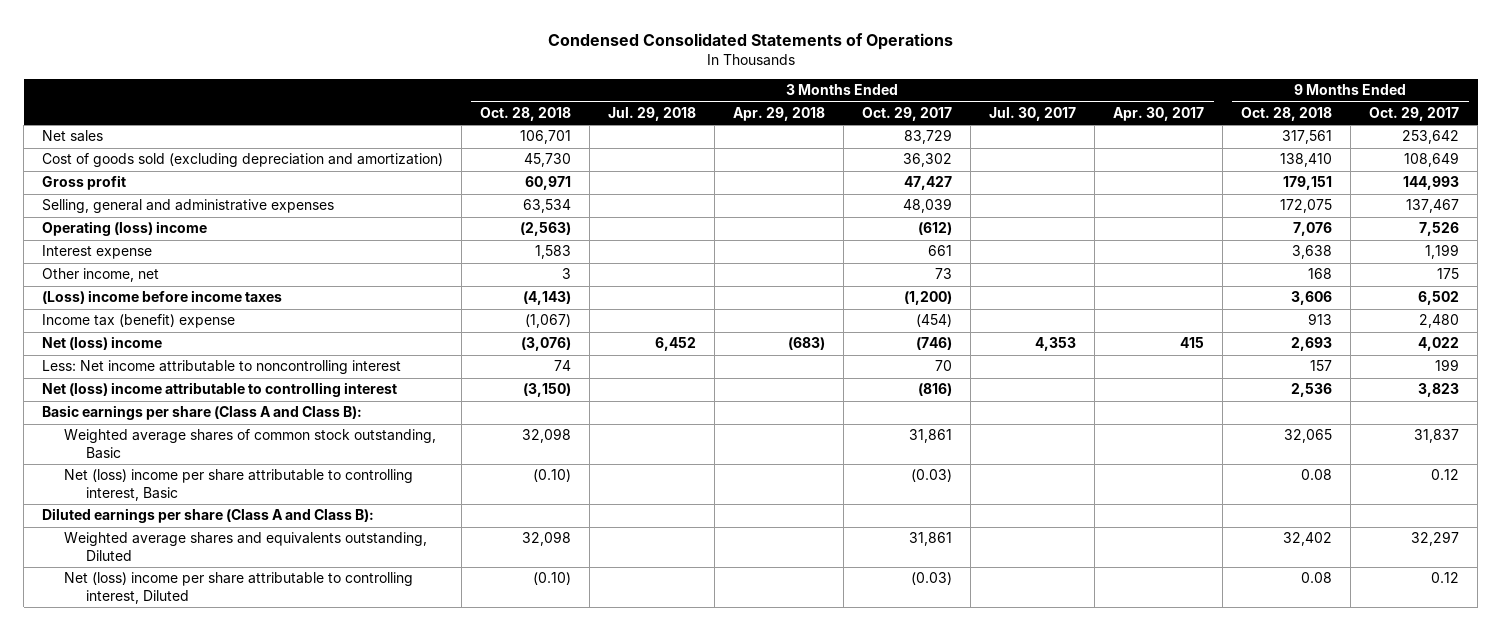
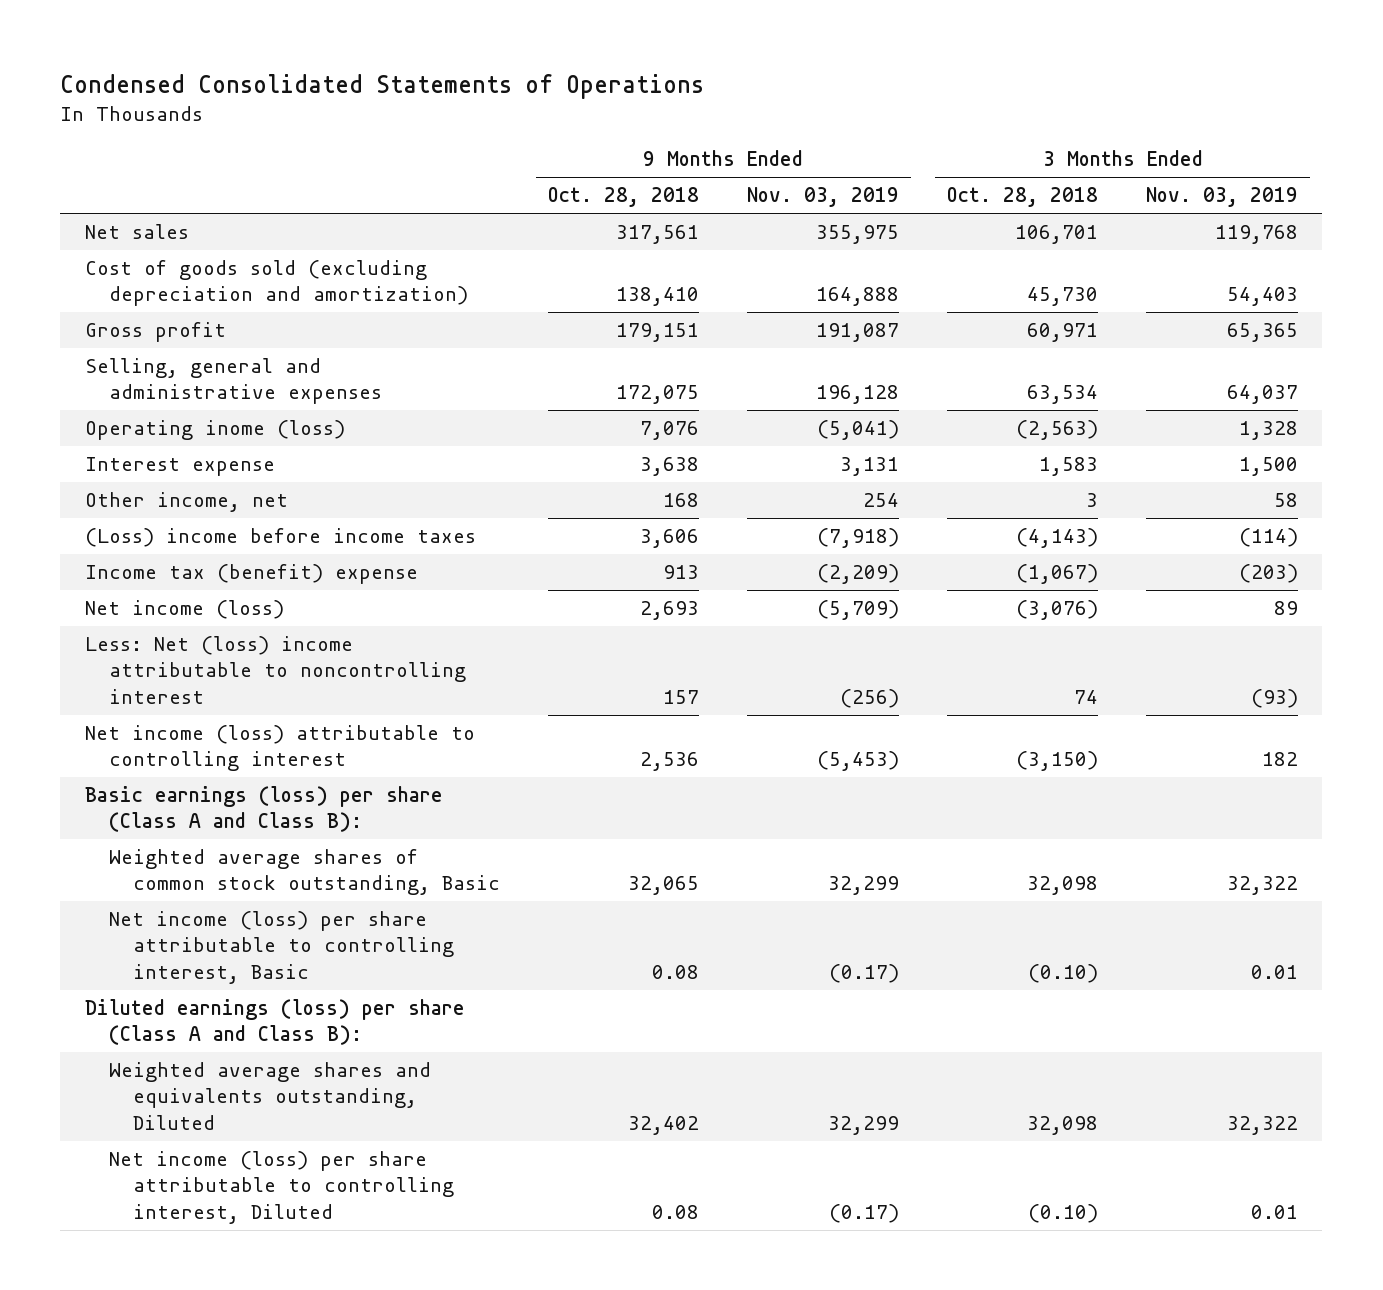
[608,106,697,121] Jul. 29, 2018 -> none
[733,106,826,121] Apr. 29, 2018 -> none
[862,106,953,121] Oct. 29, 2017 -> none
[989,106,1077,121] Jul. 30, 2017 -> none
[1113,106,1205,121] Apr. 30, 2017 -> none
[1369,106,1460,121] Oct. 29, 2017 -> none
none -> [747,187,900,208] Nov. 03, 2019
none -> [1146,187,1299,208] Nov. 03, 2019
[42,221,208,237] Operating (loss) income -> [84,420,345,441] Operating inome (loss)
[42,336,163,351] Net (loss) income -> [84,600,284,620] Net income (loss)
[42,360,402,375] Less: Net income attributable to noncontrolling interest -> [84,636,466,704] Less: Net (loss) income attributable to noncontrolling interest
[42,382,398,398] Net (loss) income attributable to controlling interest -> [84,725,475,772] Net income (loss) attributable to controlling interest
[42,405,363,421] Basic earnings per share (Class A and Class B): -> [84,786,443,833] Basic earnings (loss) per share (Class A and Class B):
[64,469,414,502] Net (loss) income per share attributable to controlling interest, Basic -> [108,911,454,984] Net income (loss) per share attributable to controlling interest, Basic
[42,508,375,524] Diluted earnings per share (Class A and Class B): -> [84,999,465,1046] Diluted earnings (loss) per share (Class A and Class B):
[64,572,414,605] Net (loss) income per share attributable to controlling interest, Diluted -> [108,1151,454,1224] Net income (loss) per share attributable to controlling interest, Diluted

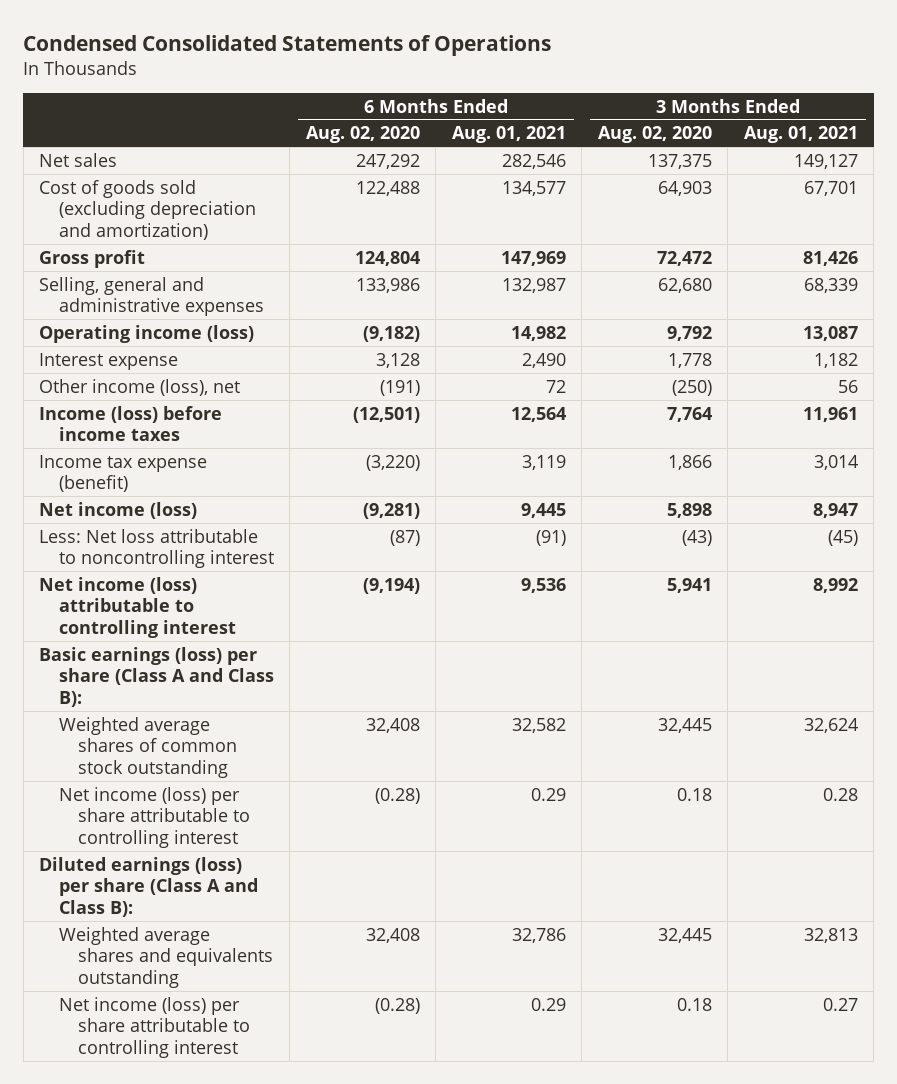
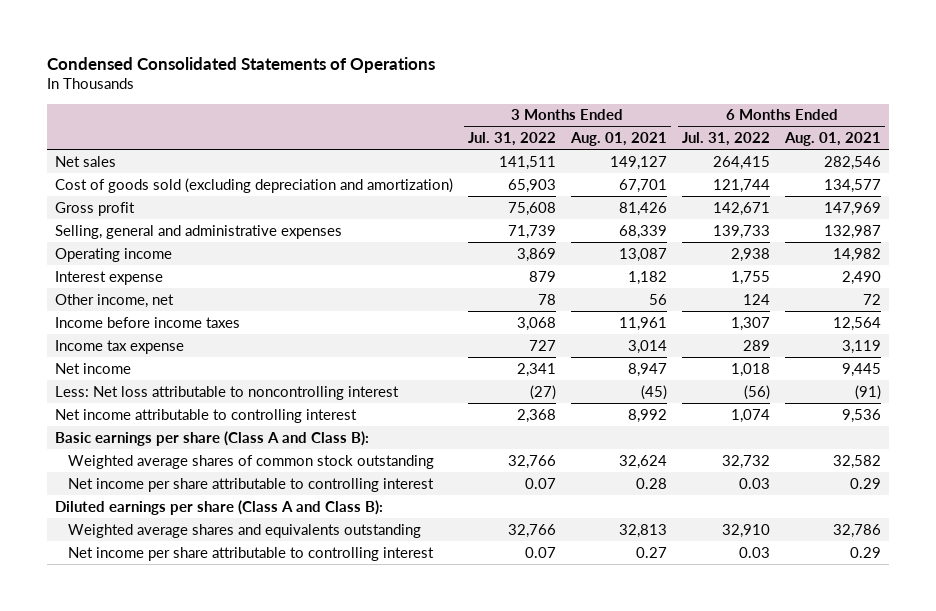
[305,126,420,144] Aug. 02, 2020 -> none
[597,126,712,144] Aug. 02, 2020 -> none
none -> [467,132,556,147] Jul. 31, 2022
none -> [682,132,771,147] Jul. 31, 2022
[39,324,255,343] Operating income (loss) -> [54,247,172,262] Operating income
[39,378,241,396] Other income (loss), net -> [54,293,174,308] Other income, net
[39,405,223,442] Income (loss) before income taxes -> [54,316,240,328] Income before income taxes
[39,454,208,493] Income tax expense (benefit) -> [54,339,184,354] Income tax expense
[39,501,198,519] Net income (loss) -> [54,362,131,374] Net income
[39,576,236,638] Net income (loss) attributable to controlling interest -> [54,408,357,423] Net income attributable to controlling interest
[39,646,274,707] Basic earnings (loss) per share (Class A and Class B): -> [54,430,369,446] Basic earnings per share (Class A and Class B):
[58,786,251,848] Net income (loss) per share attributable to controlling interest -> [68,477,435,492] Net income per share attributable to controlling interest
[39,856,258,917] Diluted earnings (loss) per share (Class A and Class B): -> [54,499,383,515] Diluted earnings per share (Class A and Class B):
[58,996,251,1058] Net income (loss) per share attributable to controlling interest -> [68,546,435,561] Net income per share attributable to controlling interest

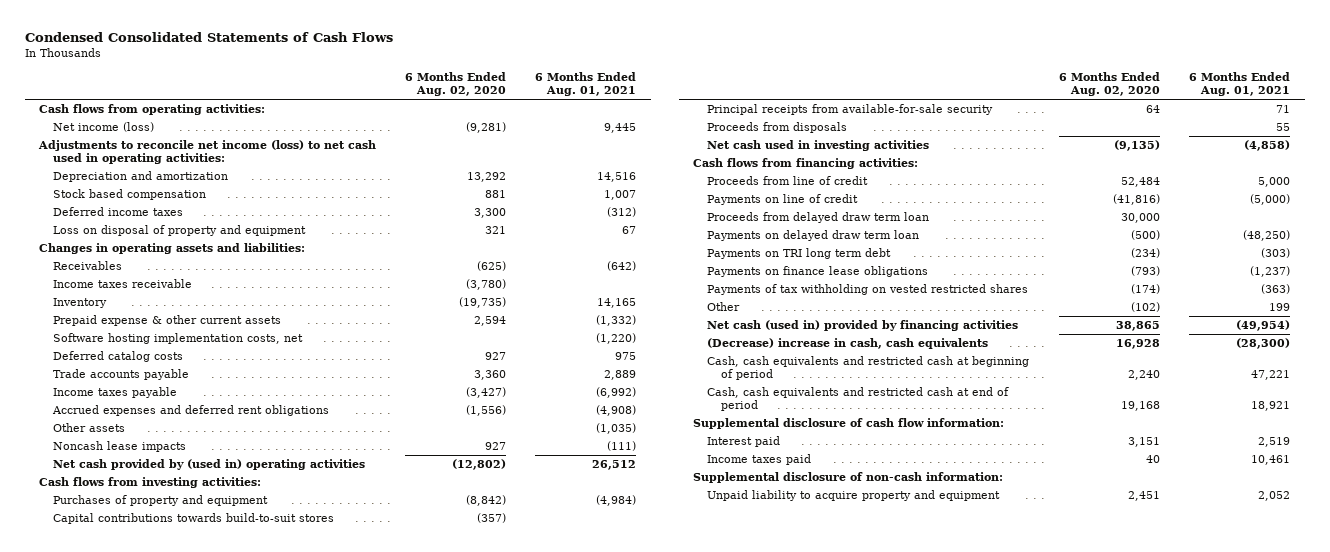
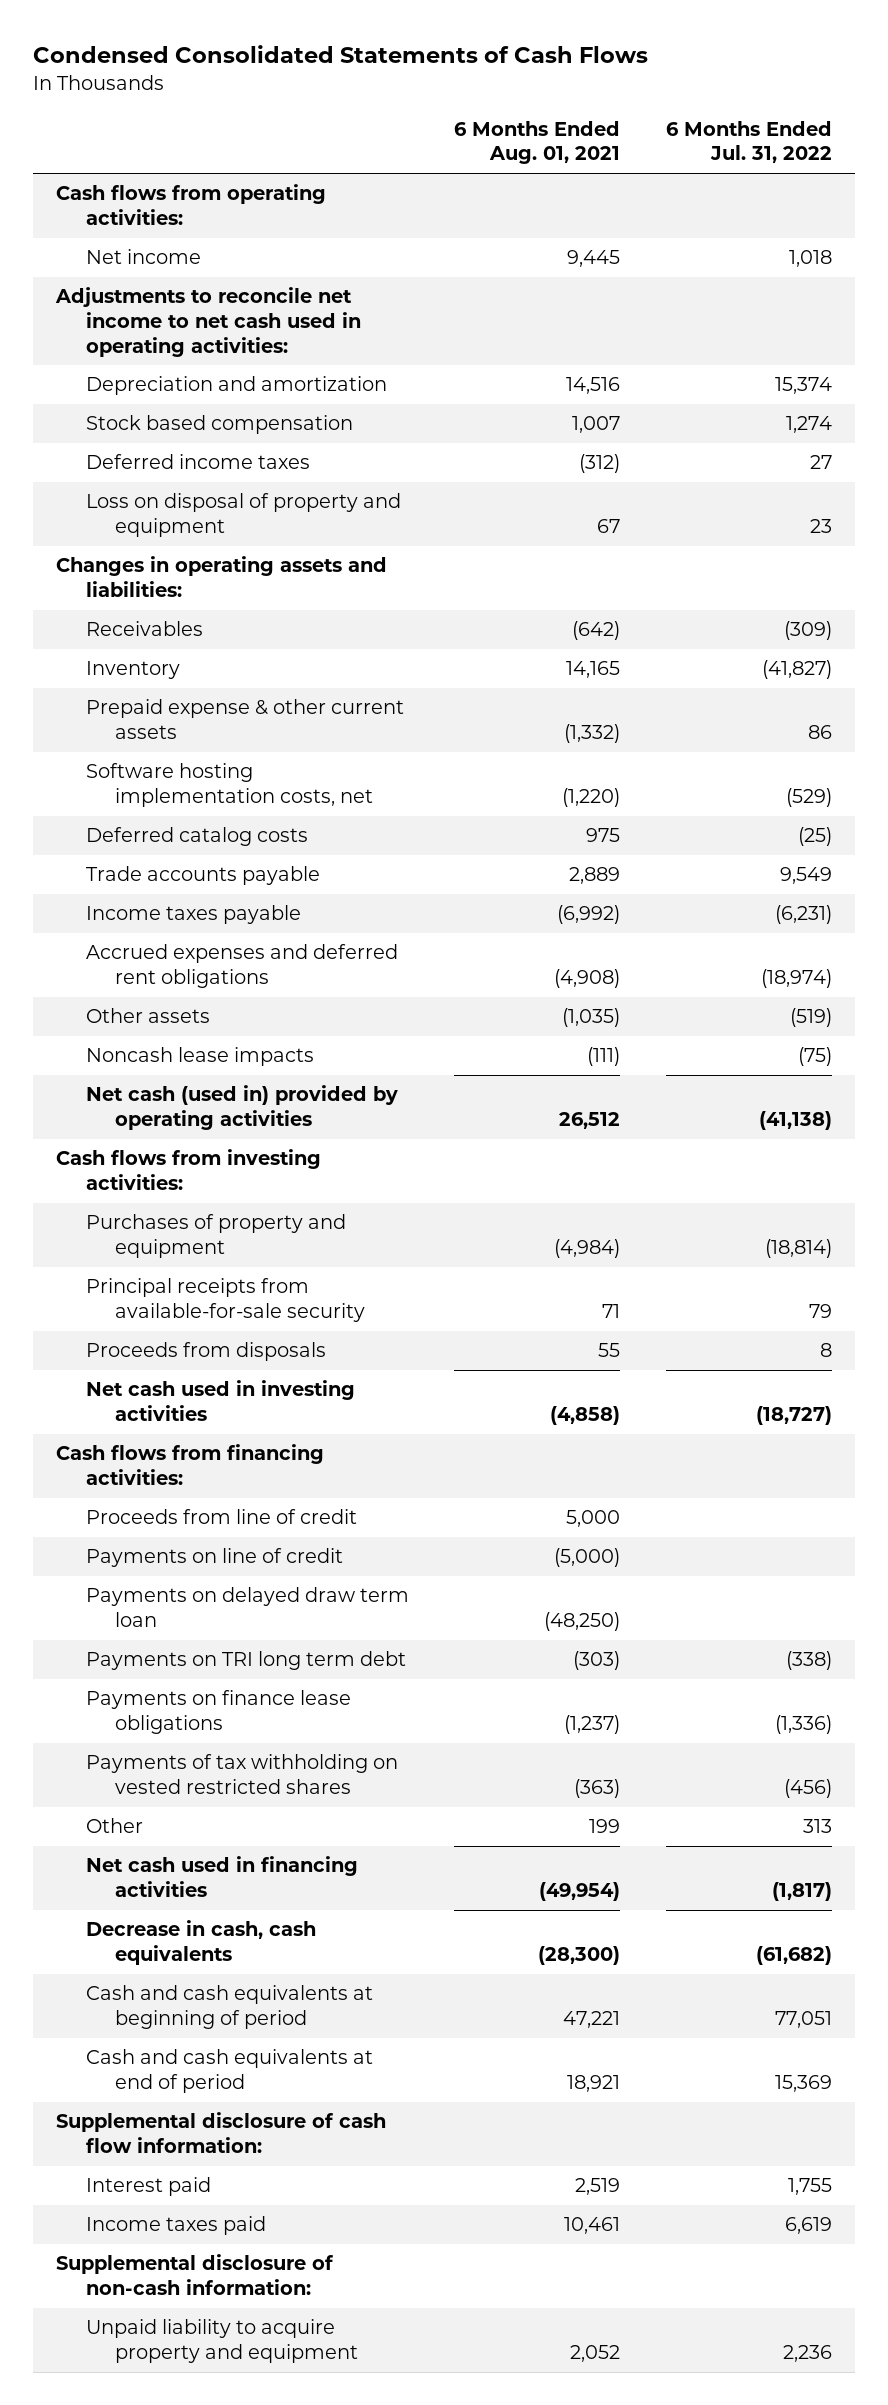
[405,72,507,97] 6 Months Ended Aug. 02, 2020 -> none
none -> [666,120,833,164] 6 Months Ended Jul. 31, 2022
[53,122,155,133] Net income (loss) -> [85,249,201,265] Net income
[38,140,377,165] Adjustments to reconcile net income (loss) to net cash used in operating activities: -> [54,287,361,357] Adjustments to reconcile net income to net cash used in operating activities:
[53,279,193,289] Income taxes receivable -> none
[53,459,366,471] Net cash provided by (used in) operating activities -> [85,1085,398,1130] Net cash (used in) provided by operating activities
[53,513,335,525] Capital contributions towards build-to-suit stores -> none
[707,212,930,224] Proceeds from delayed draw term loan -> none
[707,320,1019,332] Net cash (used in) provided by financing activities -> [85,1856,358,1897] Net cash used in financing activities
[707,338,989,350] (Decrease) increase in cash, cash equivalents -> [85,1920,316,1965] Decrease in cash, cash equivalents
[707,356,1030,381] Cash, cash equivalents and restricted cash at beginning of period -> [85,1985,373,2029] Cash and cash equivalents at beginning of period
[707,387,1010,412] Cash, cash equivalents and restricted cash at end of period -> [85,2049,373,2093] Cash and cash equivalents at end of period

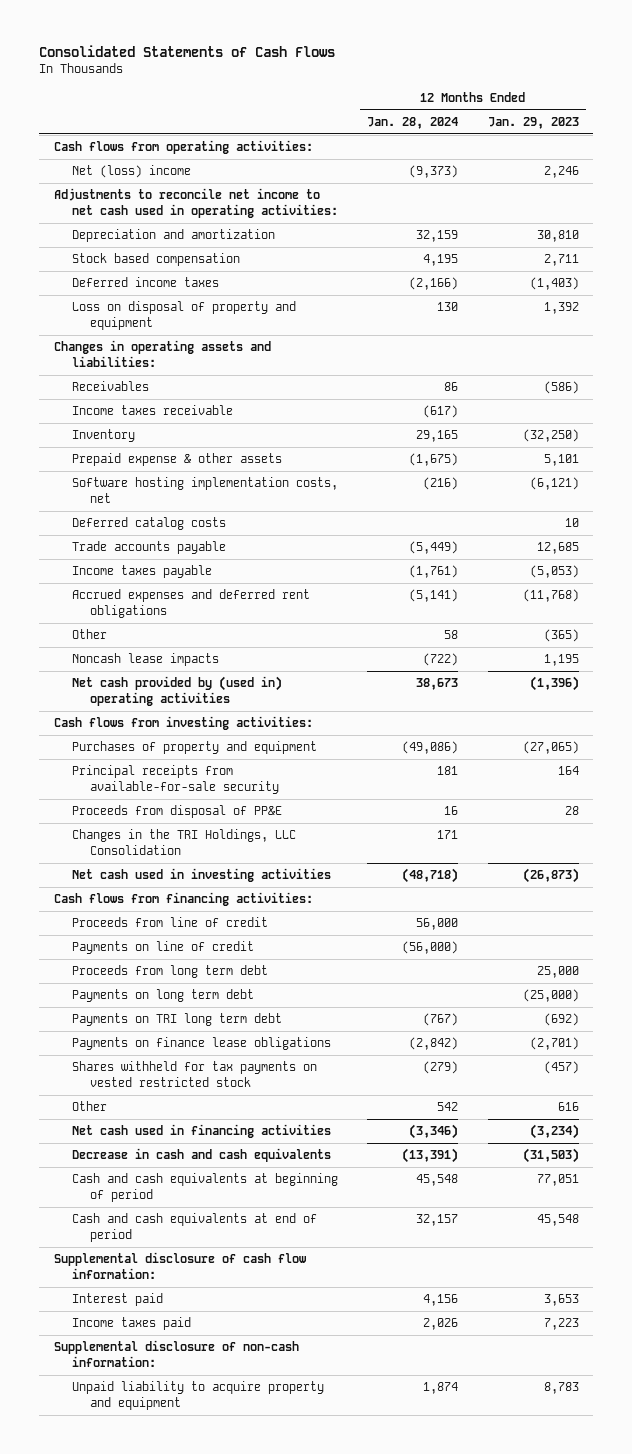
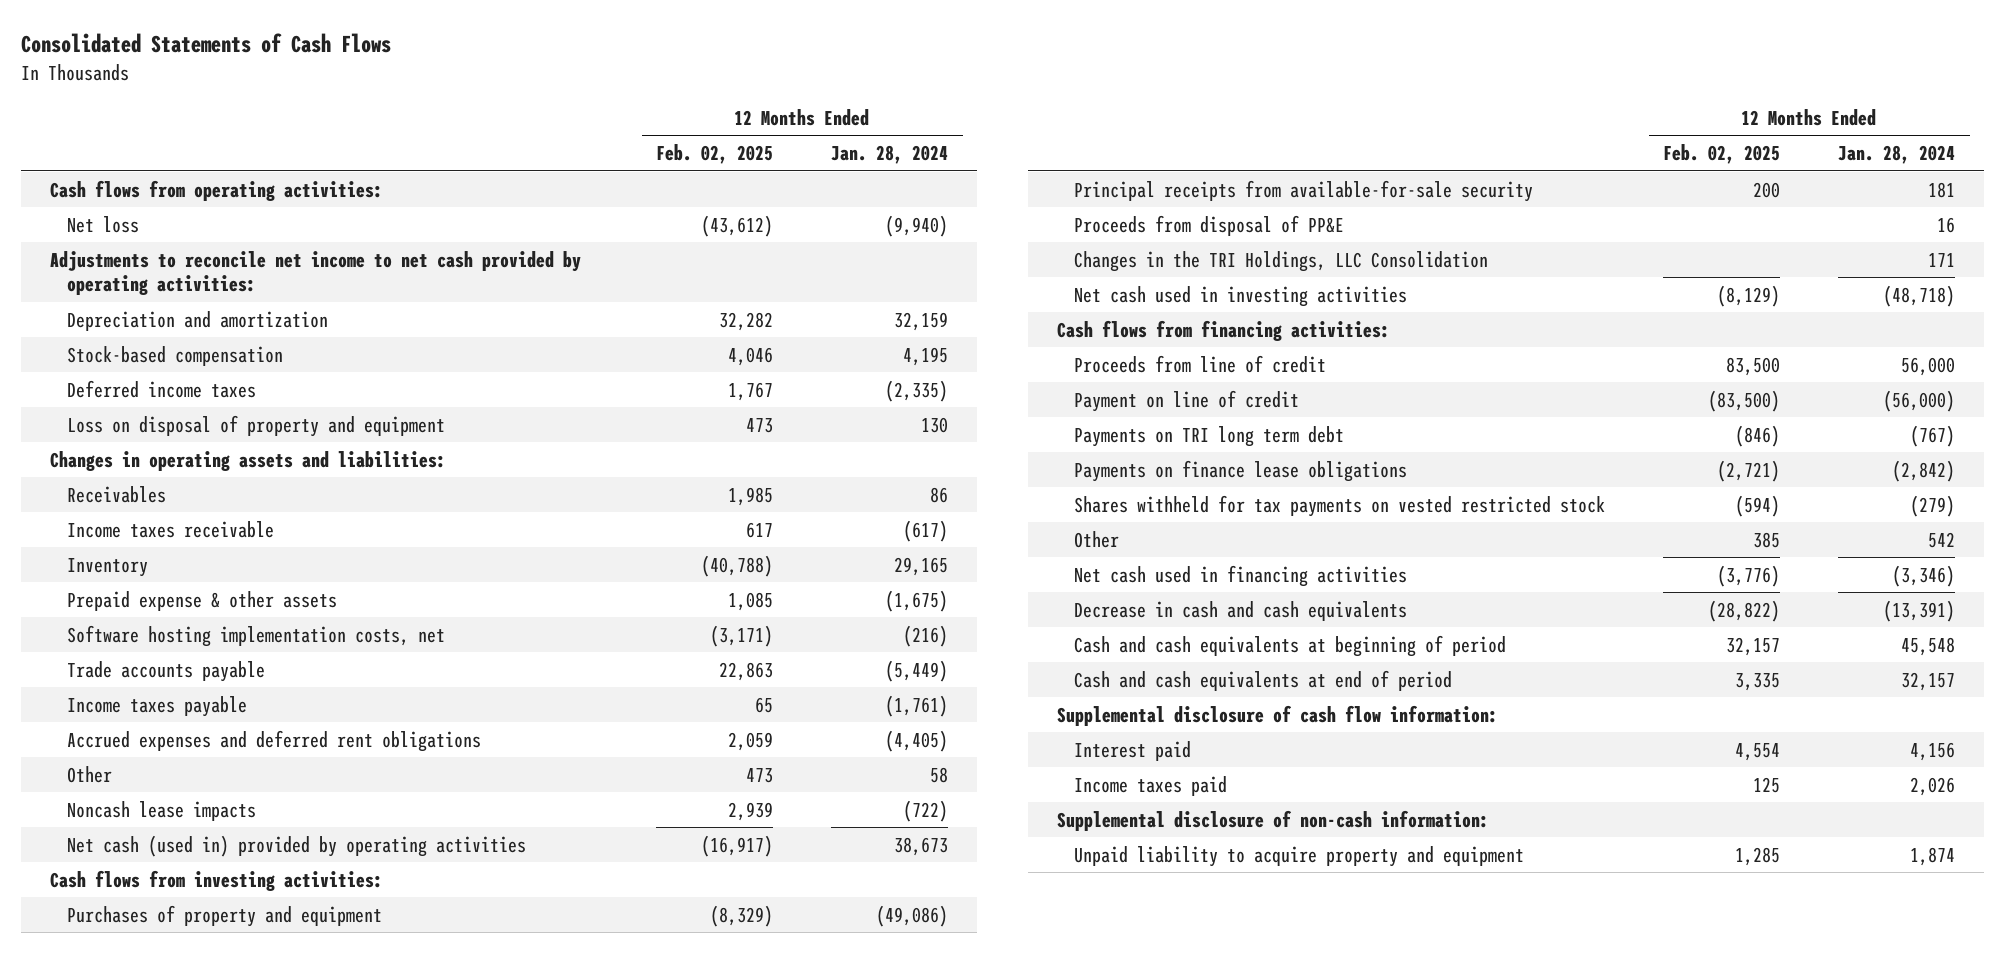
[487,116,579,129] Jan. 29, 2023 -> none
none -> [656,144,774,165] Feb. 02, 2025
[71,165,191,179] Net (loss) income -> [67,215,140,233] Net loss
[409,165,459,179] (9,373) -> [885,214,949,237] (9,940)
[53,188,338,218] Adjustments to reconcile net income to net cash used in operating activities: -> [50,250,582,296] Adjustments to reconcile net income to net cash provided by operating activities:
[71,253,240,267] Stock based compensation -> [67,345,284,366] Stock-based compensation
[409,277,459,291] (2,166) -> [885,379,949,402] (2,335)
[71,517,226,531] Deferred catalog costs -> none
[409,589,459,603] (5,141) -> [885,729,949,752] (4,405)
[71,676,282,706] Net cash provided by (used in) operating activities -> [67,834,527,857] Net cash (used in) provided by operating activities
[71,965,268,979] Proceeds from long term debt -> none
[71,989,254,1003] Payments on long term debt -> none
[71,941,254,955] Payments on line of credit -> [1074,389,1300,412] Payment on line of credit

